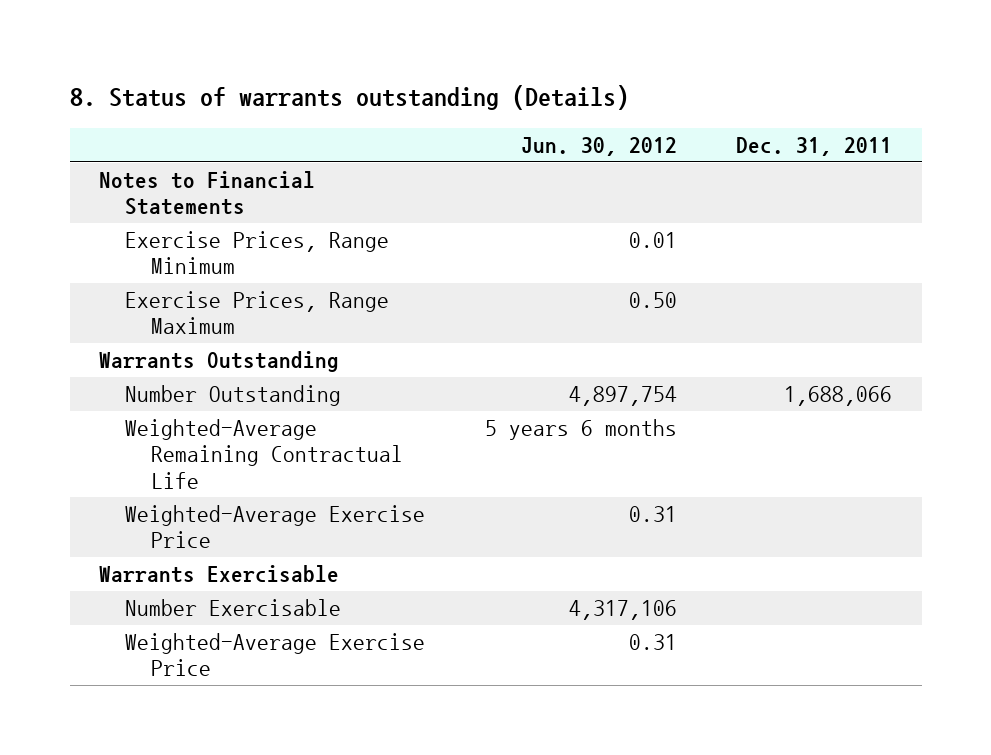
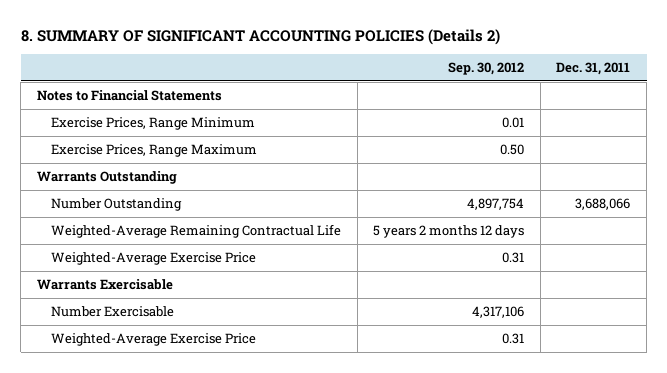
[69,84,629,110] 8. Status of warrants outstanding (Details) -> [20,29,500,46] 8. SUMMARY OF SIGNIFICANT ACCOUNTING POLICIES (Details 2)
[520,136,677,156] Jun. 30, 2012 -> none
none -> [448,62,525,76] Sep. 30, 2012
[783,386,892,407] 1,688,066 -> [575,198,631,211] 3,688,066

